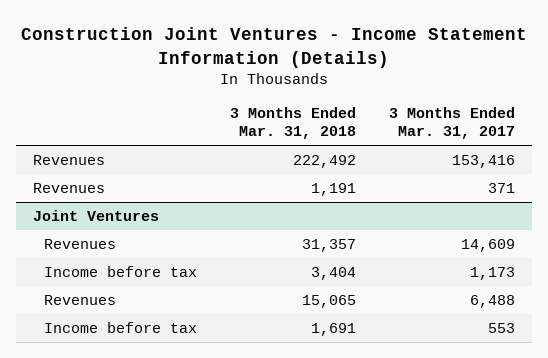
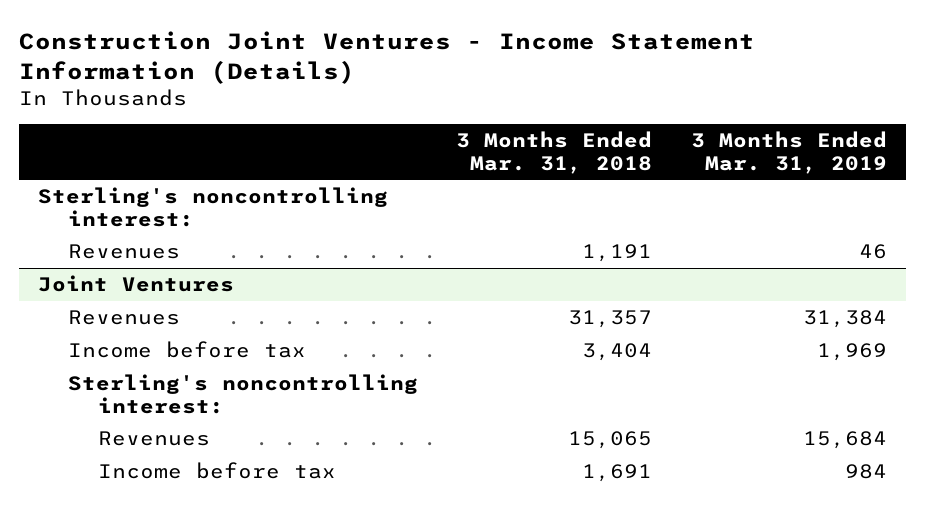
[388,107,515,140] 3 Months Ended Mar. 31, 2017 -> none
none -> [690,131,887,174] 3 Months Ended Mar. 31, 2019
[32,155,105,166] Revenues -> none
none -> [38,187,389,227] Sterling's noncontrolling interest:
none -> [67,374,418,414] Sterling's noncontrolling interest:

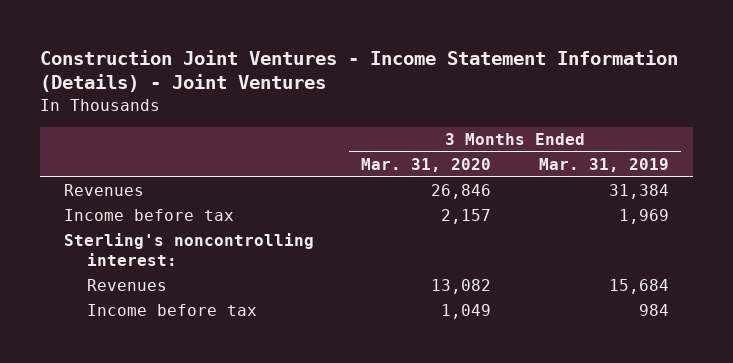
[18,30,755,84] Construction Joint Ventures - Income Statement Information (Details) -> [39,49,678,93] Construction Joint Ventures - Income Statement Information (Details) - Joint Ventures
[456,131,653,174] 3 Months Ended Mar. 31, 2018 -> none
none -> [361,158,492,173] Mar. 31, 2020
[38,187,389,227] Sterling's noncontrolling interest: -> none
[67,244,180,260] Revenues -> none
[38,275,235,293] Joint Ventures -> none

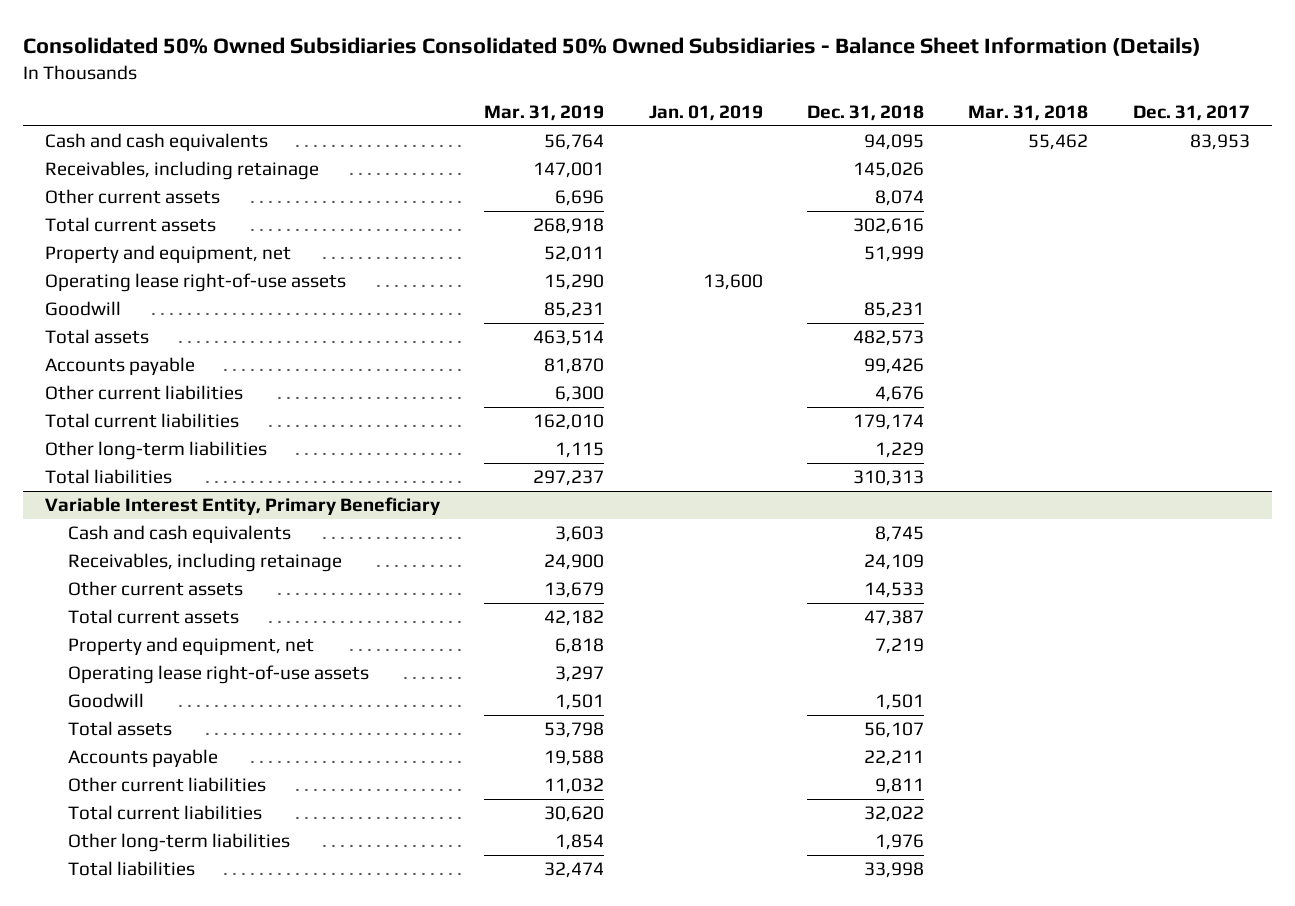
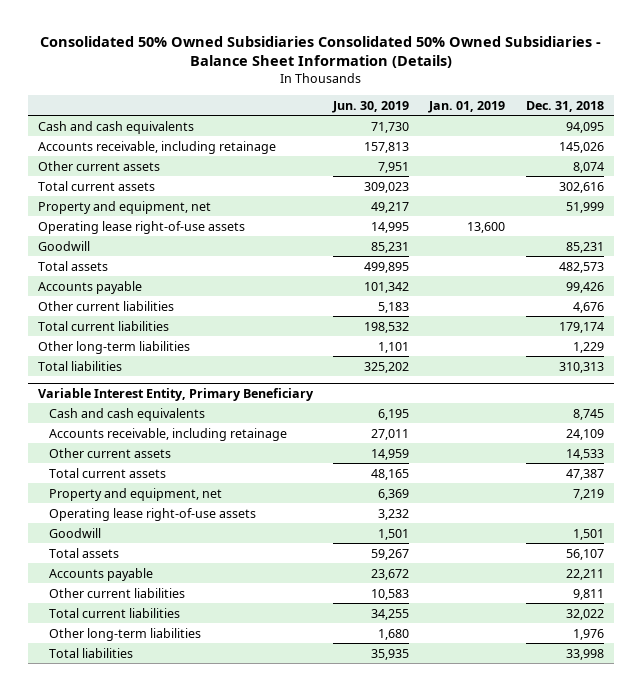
[484,105,605,122] Mar. 31, 2019 -> none
[968,105,1089,122] Mar. 31, 2018 -> none
[1132,105,1250,122] Dec. 31, 2017 -> none
none -> [332,100,410,113] Jun. 30, 2019
[45,161,320,181] Receivables, including retainage -> [37,140,276,154] Accounts receivable, including retainage
[68,553,343,573] Receivables, including retainage -> [49,427,288,441] Accounts receivable, including retainage

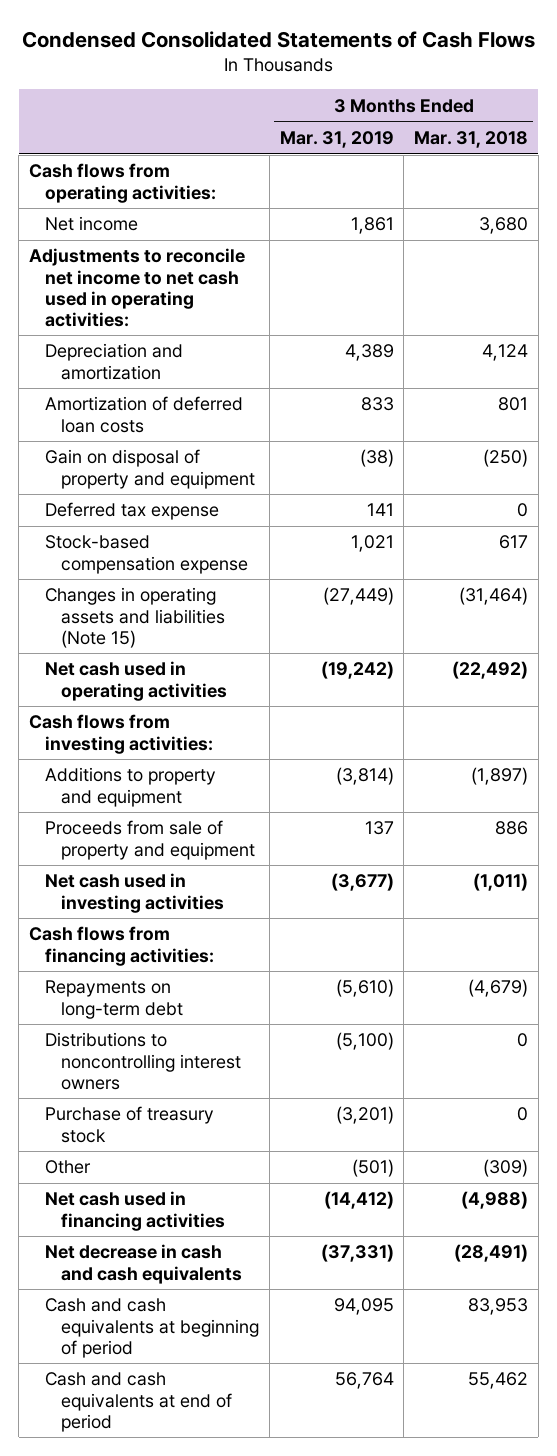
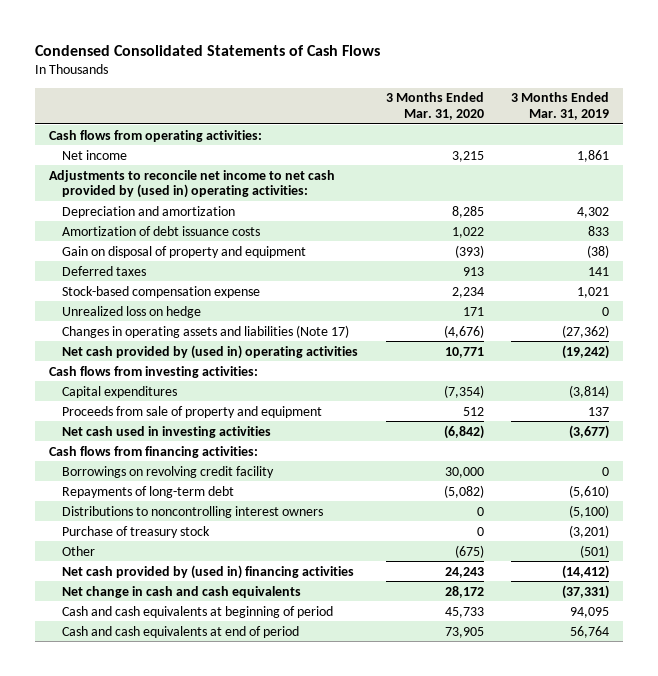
[414,130,529,148] Mar. 31, 2018 -> none
none -> [385,92,484,120] 3 Months Ended Mar. 31, 2020
[29,248,246,327] Adjustments to reconcile net income to net cash used in operating activities: -> [49,169,336,199] Adjustments to reconcile net income to net cash provided by (used in) operating activities:
[344,344,394,362] 4,389 -> [577,206,610,218] 4,302
[45,396,244,433] Amortization of deferred loan costs -> [62,225,261,236] Amortization of debt issuance costs
[45,502,220,521] Deferred tax expense -> [62,265,147,276] Deferred taxes
none -> [62,305,202,318] Unrealized loss on hedge
[45,587,225,648] Changes in operating assets and liabilities (Note 15) -> [62,324,350,338] Changes in operating assets and liabilities (Note 17)
[322,587,394,606] (27,449) -> [562,324,610,338] (27,362)
[45,661,227,701] Net cash used in operating activities -> [62,344,359,359] Net cash provided by (used in) operating activities
[45,767,217,807] Additions to property and equipment -> [62,385,178,398] Capital expenditures
none -> [62,465,275,478] Borrowings on revolving credit facility
[45,980,183,1019] Repayments on long-term debt -> [62,485,235,498] Repayments of long-term debt
[45,1191,225,1231] Net cash used in financing activities -> [62,564,355,579] Net cash provided by (used in) financing activities
[45,1244,242,1284] Net decrease in cash and cash equivalents -> [62,585,302,598] Net change in cash and cash equivalents

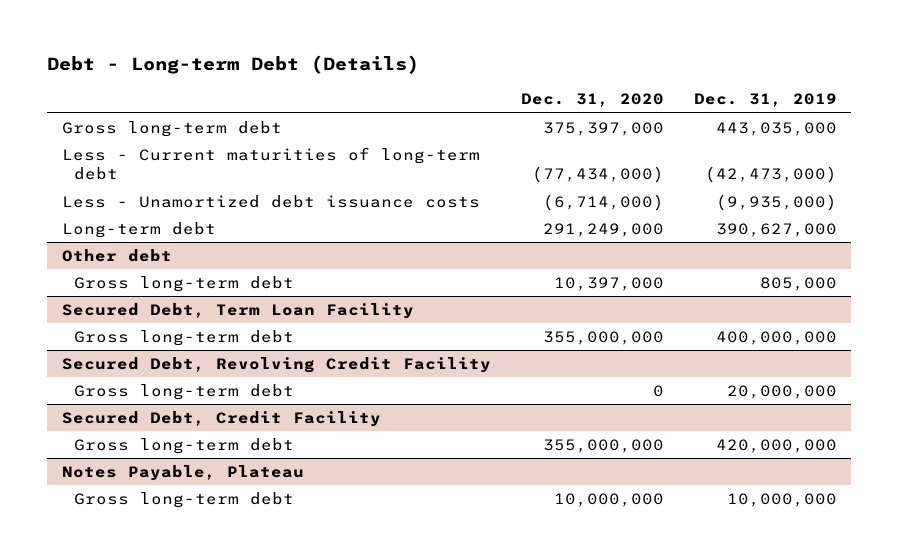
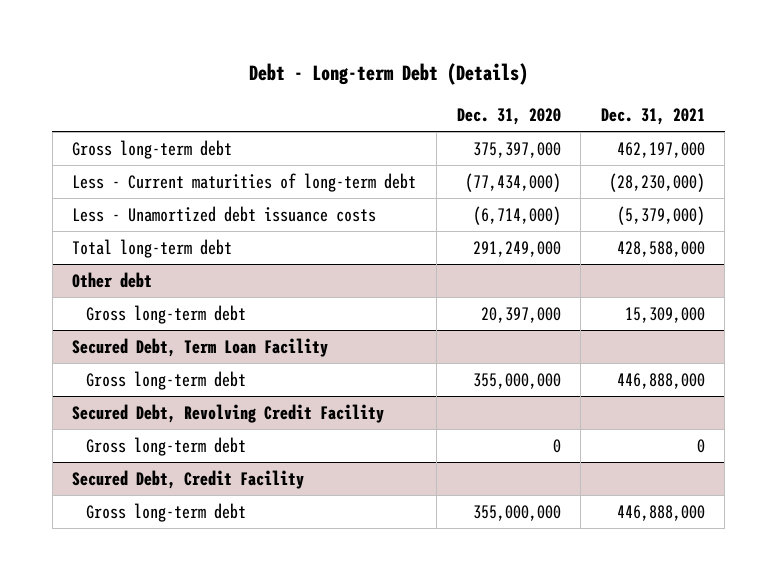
[693,93,837,108] Dec. 31, 2019 -> none
none -> [600,108,705,126] Dec. 31, 2021
[61,221,216,238] Long-term debt -> [72,238,233,258] Total long-term debt
[553,276,664,291] 10,397,000 -> [480,306,561,323] 20,397,000
[61,464,304,481] Notes Payable, Plateau -> none
[74,491,295,508] Gross long-term debt -> none

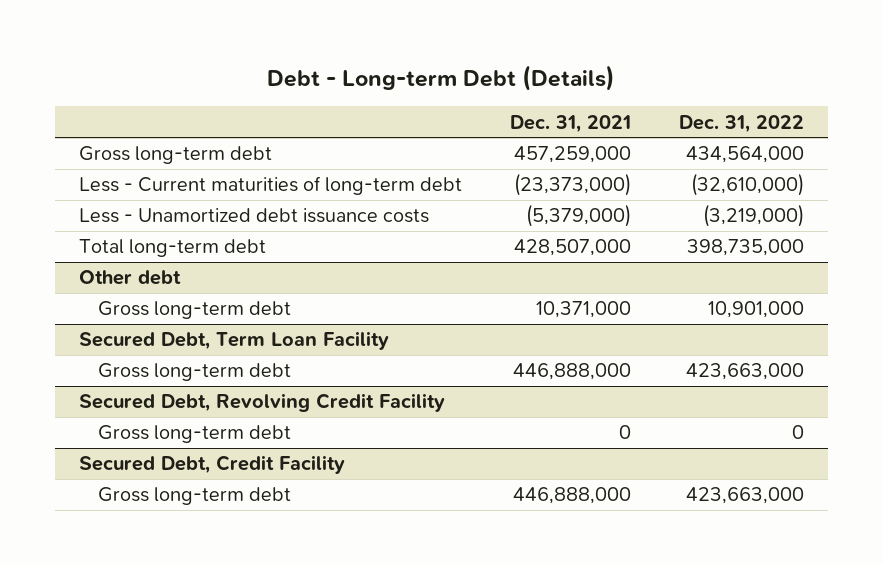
[456,108,561,126] Dec. 31, 2020 -> none
none -> [678,114,804,133] Dec. 31, 2022
[616,141,705,158] 462,197,000 -> [513,146,631,164] 457,259,000
[608,172,705,192] (28,230,000) -> [513,173,631,197] (23,373,000)
[616,240,705,257] 428,588,000 -> [513,239,631,257] 428,507,000
[624,306,705,323] 15,309,000 -> [535,301,631,319] 10,371,000

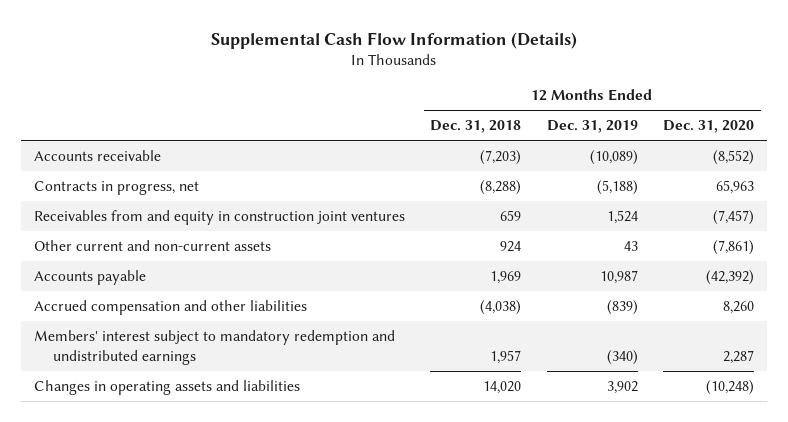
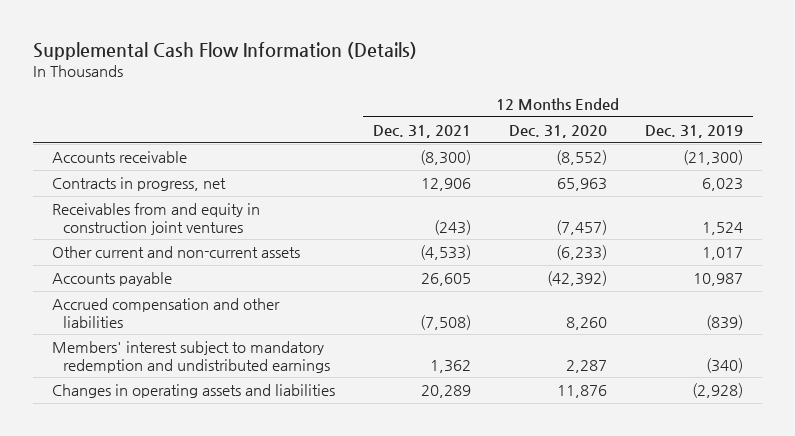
[430,120,522,134] Dec. 31, 2018 -> none
none -> [372,125,471,139] Dec. 31, 2021
[589,149,638,165] (10,089) -> [683,150,744,166] (21,300)
[596,179,638,195] (5,188) -> [702,178,744,192] 6,023
[623,240,638,251] 43 -> [702,247,744,261] 1,017
[713,239,755,255] (7,861) -> [556,245,608,261] (6,233)
[606,380,638,394] 3,902 -> [692,383,744,399] (2,928)
[706,379,755,395] (10,248) -> [557,385,608,399] 11,876

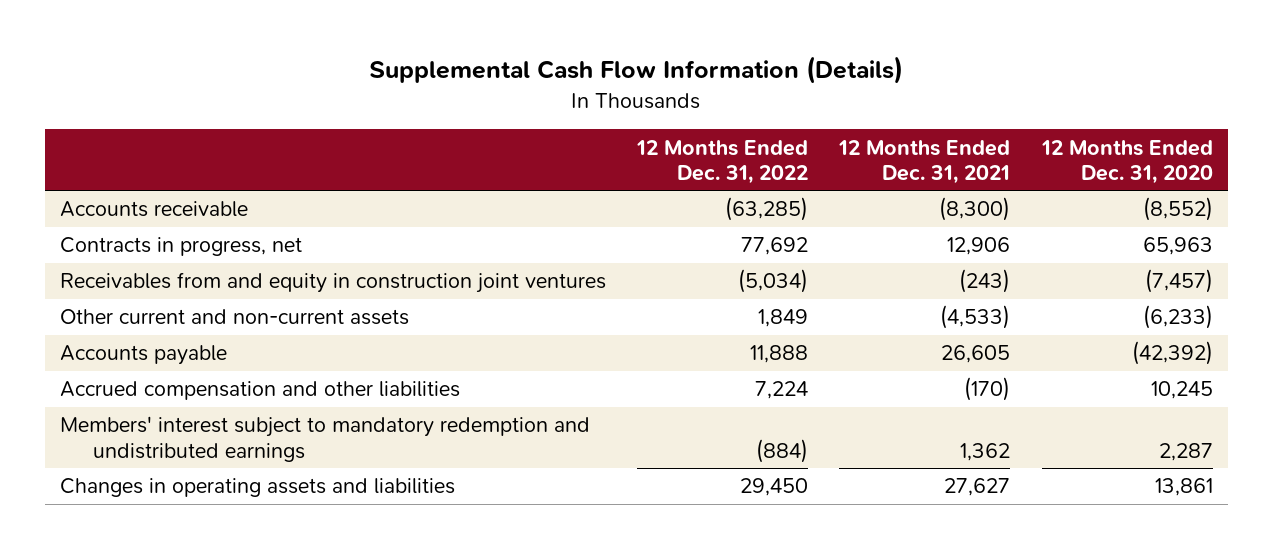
[645,125,744,139] Dec. 31, 2019 -> none
none -> [636,139,809,184] 12 Months Ended Dec. 31, 2022
[419,314,471,330] (7,508) -> [964,377,1011,402] (170)
[566,316,608,330] 8,260 -> [1150,381,1213,400] 10,245
[420,385,471,399] 20,289 -> [944,478,1011,497] 27,627
[557,385,608,399] 11,876 -> [1154,478,1213,497] 13,861

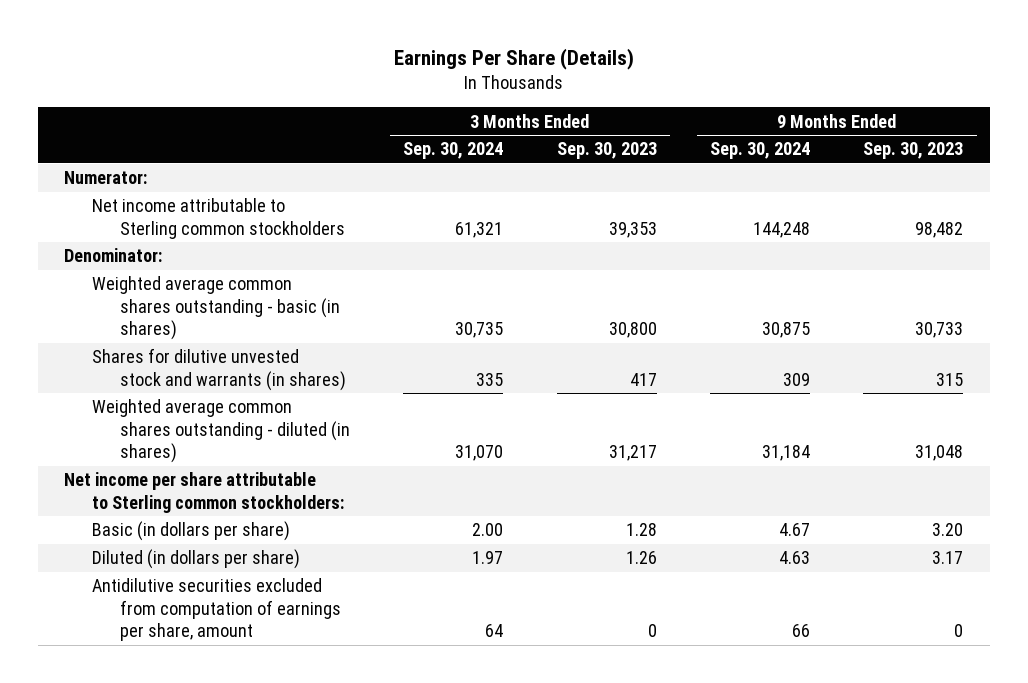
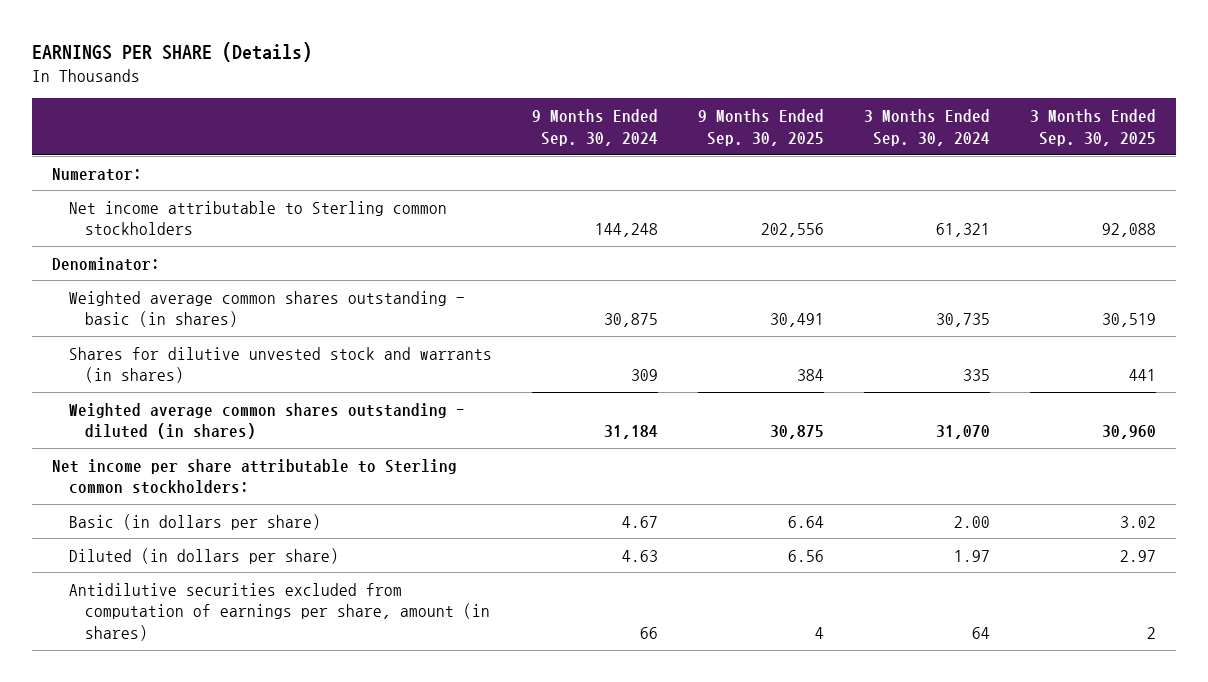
[393,48,634,71] Earnings Per Share (Details) -> [31,42,312,63] EARNINGS PER SHARE (Details)
[556,142,657,160] Sep. 30, 2023 -> none
[863,142,964,160] Sep. 30, 2023 -> none
none -> [697,109,824,146] 9 Months Ended Sep. 30, 2025
none -> [1029,109,1156,146] 3 Months Ended Sep. 30, 2025
[92,578,342,641] Antidilutive securities excluded from computation of earnings per share, amount -> [68,582,491,642] Antidilutive securities excluded from computation of earnings per share, amount (in shares)

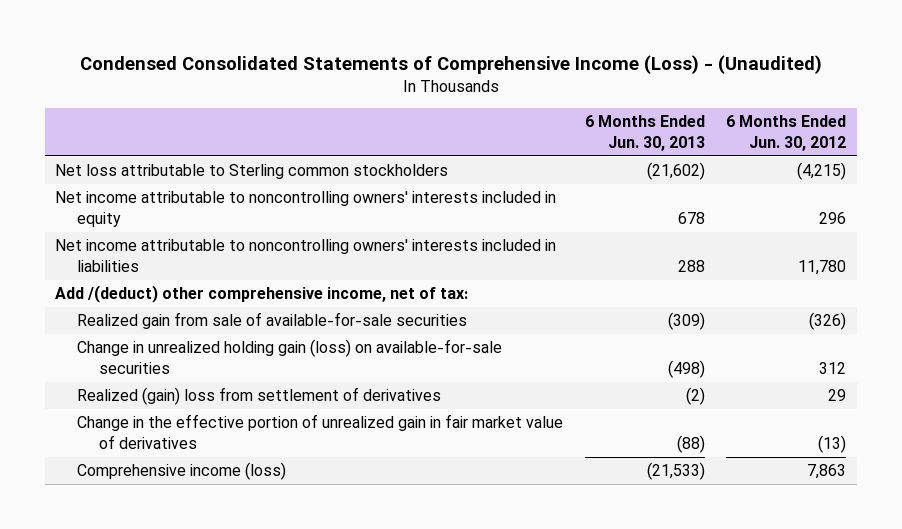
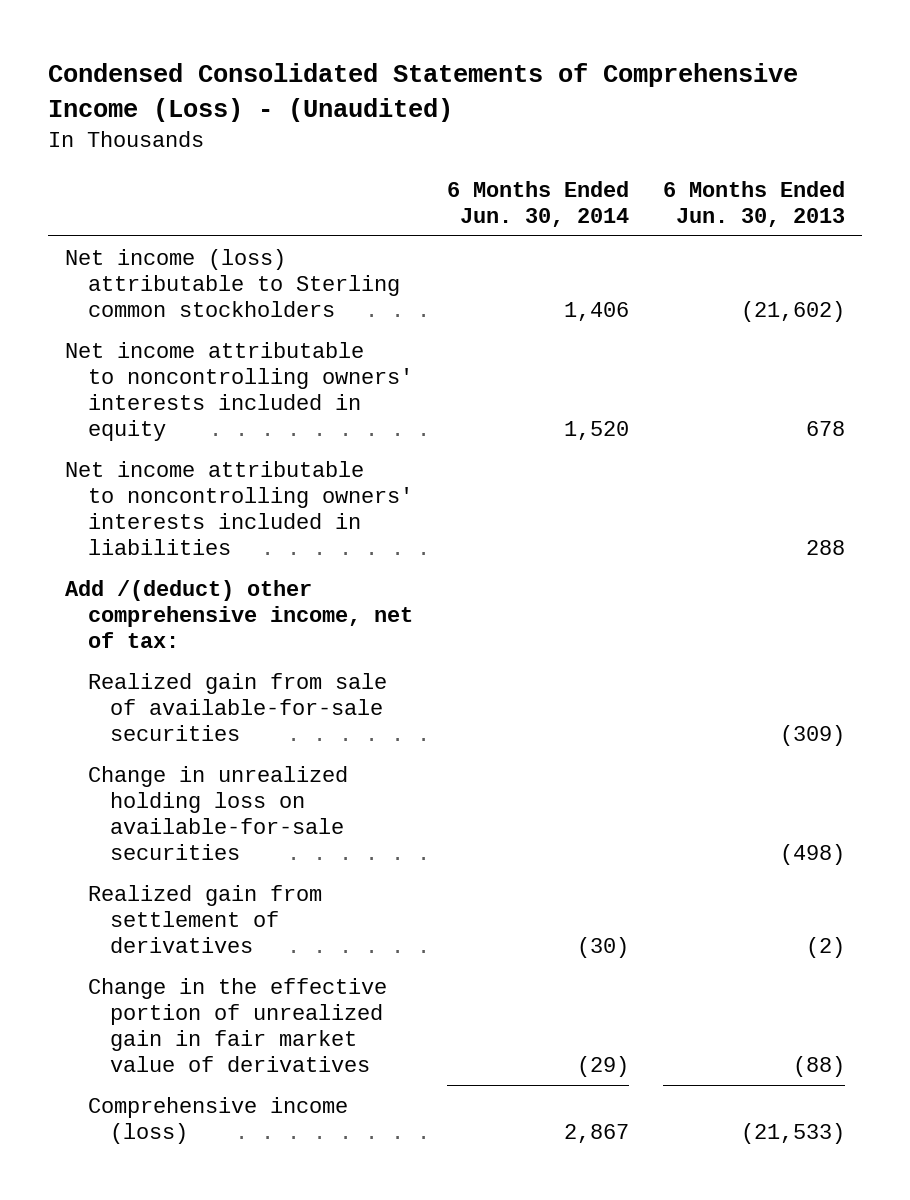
[726,115,847,151] 6 Months Ended Jun. 30, 2012 -> none
none -> [446,180,629,227] 6 Months Ended Jun. 30, 2014
[55,164,449,180] Net loss attributable to Sterling common stockholders -> [64,248,400,317] Net income (loss) attributable to Sterling common stockholders
[77,339,503,374] Change in unrealized holding gain (loss) on available-for-sale securities -> [87,765,348,860] Change in unrealized holding loss on available-for-sale securities
[77,387,442,406] Realized (gain) loss from settlement of derivatives -> [87,884,322,953] Realized gain from settlement of derivatives

